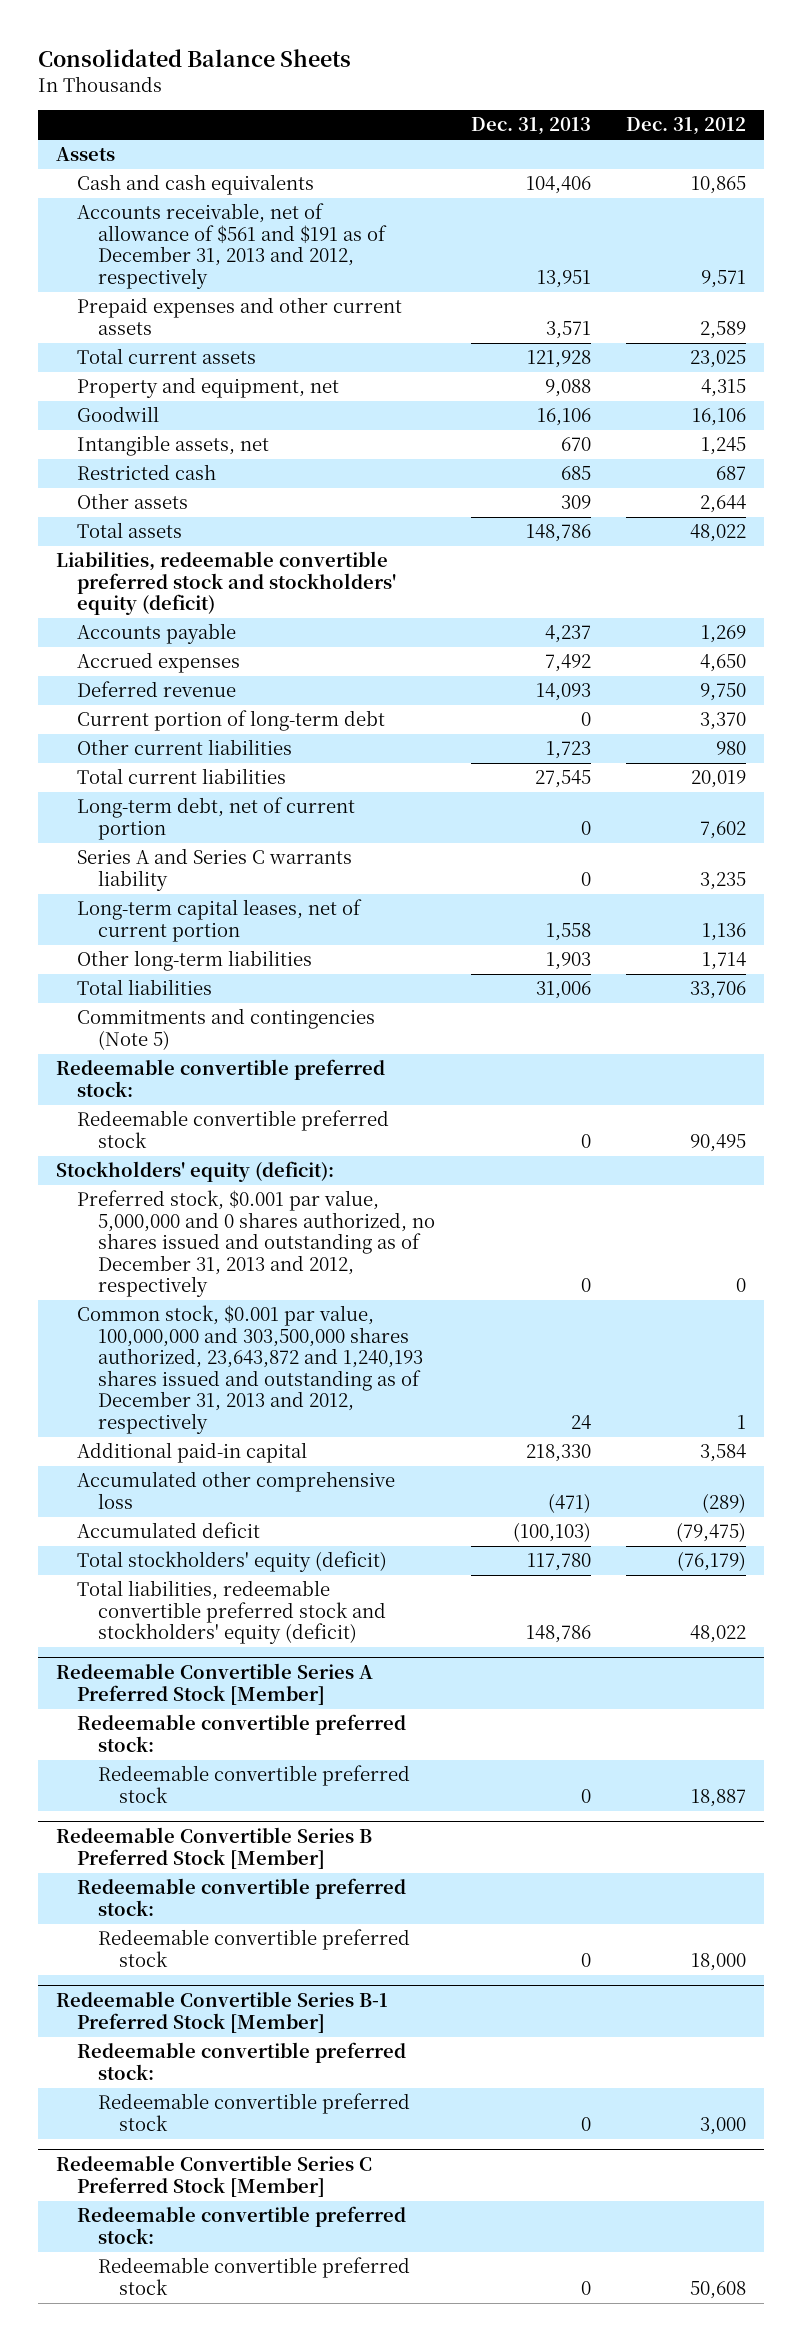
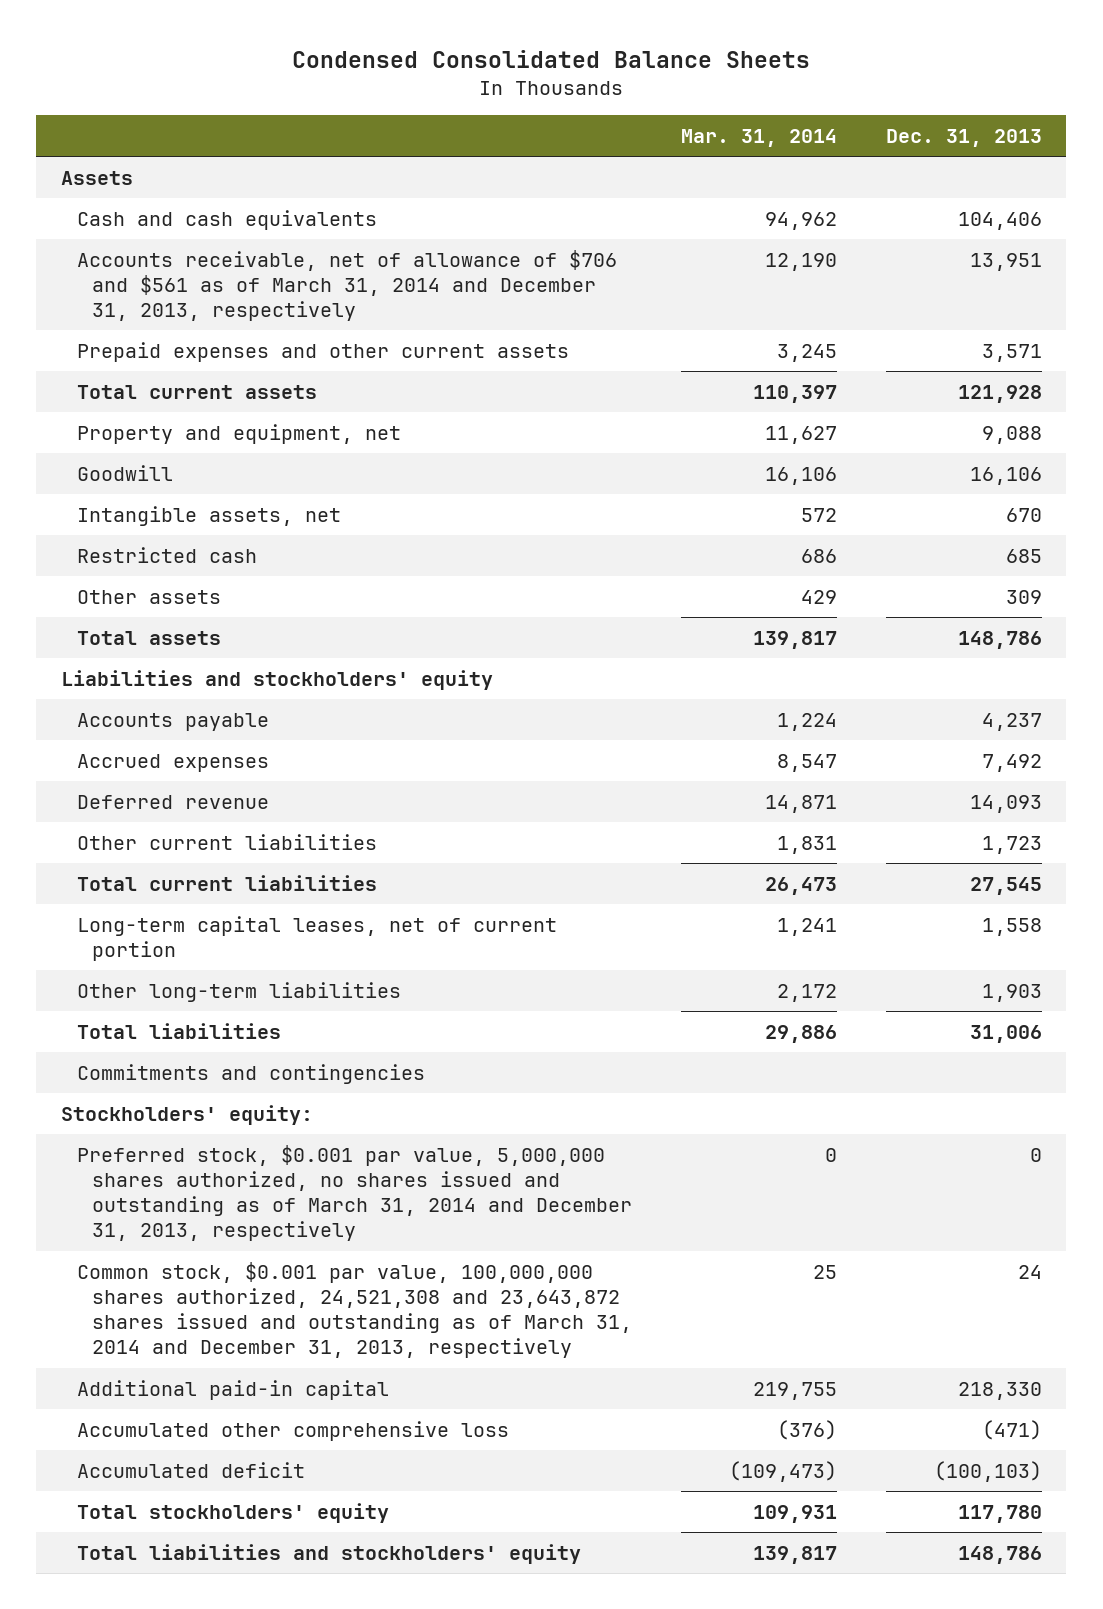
[37,48,351,67] Consolidated Balance Sheets -> [292,49,811,68] Condensed Consolidated Balance Sheets
[626,117,747,136] Dec. 31, 2012 -> none
none -> [681,128,838,147] Mar. 31, 2014
[76,203,387,289] Accounts receivable, net of allowance of $561 and $191 as of December 31, 2013 and 2012, respectively -> [76,249,617,322] Accounts receivable, net of allowance of $706 and $561 as of March 31, 2014 and December 31, 2013, respectively
[55,551,396,616] Liabilities, redeemable convertible preferred stock and stockholders' equity (deficit) -> [60,669,493,690] Liabilities and stockholders' equity
[76,710,385,732] Current portion of long-term debt -> none
[76,797,355,840] Long-term debt, net of current portion -> none
[76,848,352,891] Series A and Series C warrants liability -> none
[55,1059,385,1097] Redeemable convertible preferred stock: -> none
[76,1110,389,1148] Redeemable convertible preferred stock -> none
[76,1008,375,1050] Commitments and contingencies (Note 5) -> [76,1063,425,1084] Commitments and contingencies
[55,1161,334,1183] Stockholders' equity (deficit): -> [60,1104,313,1125] Stockholders' equity:
[76,1190,435,1298] Preferred stock, $0.001 par value, 5,000,000 and 0 shares authorized, no shares issued and outstanding as of December 31, 2013 and 2012, respectively -> [76,1144,633,1242] Preferred stock, $0.001 par value, 5,000,000 shares authorized, no shares issued and outstanding as of March 31, 2014 and December 31, 2013, respectively
[76,1305,423,1435] Common stock, $0.001 par value, 100,000,000 and 303,500,000 shares authorized, 23,643,872 and 1,240,193 shares issued and outstanding as of December 31, 2013 and 2012, respectively -> [76,1261,633,1359] Common stock, $0.001 par value, 100,000,000 shares authorized, 24,521,308 and 23,643,872 shares issued and outstanding as of March 31, 2014 and December 31, 2013, respectively
[55,1663,373,1705] Redeemable Convertible Series A Preferred Stock [Member] -> none
[76,1714,406,1752] Redeemable convertible preferred stock: -> none
[97,1765,410,1803] Redeemable convertible preferred stock -> none
[55,1827,372,1869] Redeemable Convertible Series B Preferred Stock [Member] -> none
[76,1878,406,1916] Redeemable convertible preferred stock: -> none
[97,1929,410,1967] Redeemable convertible preferred stock -> none
[55,1991,388,2033] Redeemable Convertible Series B-1 Preferred Stock [Member] -> none
[76,2042,406,2080] Redeemable convertible preferred stock: -> none
[97,2093,410,2131] Redeemable convertible preferred stock -> none
[55,2155,372,2197] Redeemable Convertible Series C Preferred Stock [Member] -> none
[76,2206,406,2244] Redeemable convertible preferred stock: -> none
[97,2257,410,2295] Redeemable convertible preferred stock -> none
[76,1551,387,1573] Total stockholders' equity (deficit) -> [76,1502,389,1523] Total stockholders' equity
[76,1580,386,1645] Total liabilities, redeemable convertible preferred stock and stockholders' equity (deficit) -> [76,1543,581,1564] Total liabilities and stockholders' equity

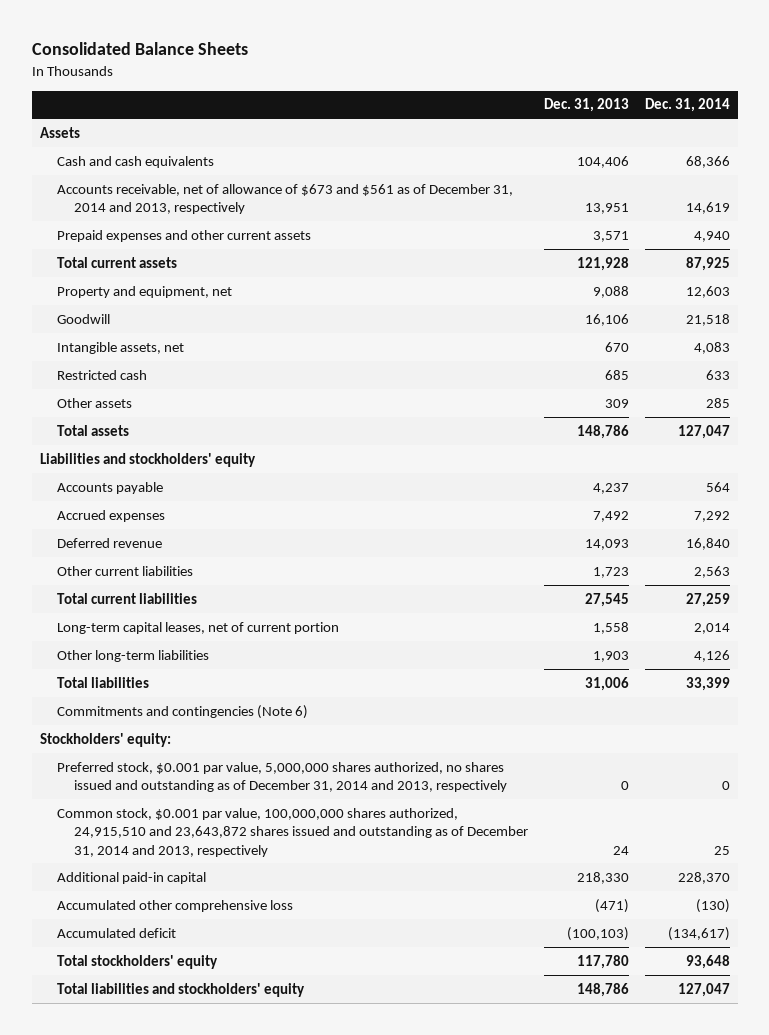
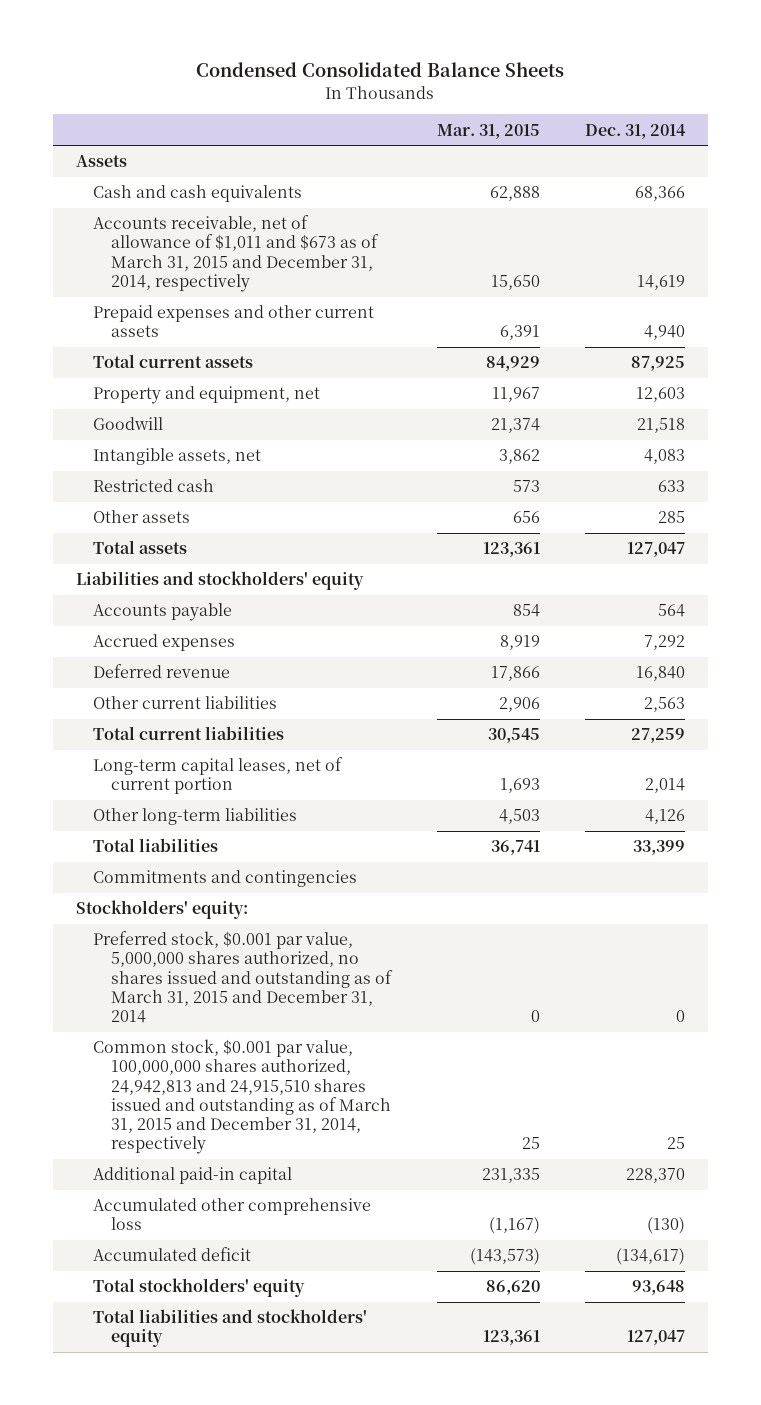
[31,42,248,56] Consolidated Balance Sheets -> [196,62,565,78] Condensed Consolidated Balance Sheets
[543,98,629,113] Dec. 31, 2013 -> none
none -> [436,123,540,139] Mar. 31, 2015
[56,183,513,215] Accounts receivable, net of allowance of $673 and $561 as of December 31, 2014 and 2013, respectively -> [93,215,379,292] Accounts receivable, net of allowance of $1,011 and $673 as of March 31, 2015 and December 31, 2014, respectively
[56,704,308,719] Commitments and contingencies (Note 6) -> [93,870,358,888] Commitments and contingencies
[56,761,507,793] Preferred stock, $0.001 par value, 5,000,000 shares authorized, no shares issued and outstanding as of December 31, 2014 and 2013, respectively -> [93,931,393,1023] Preferred stock, $0.001 par value, 5,000,000 shares authorized, no shares issued and outstanding as of March 31, 2015 and December 31, 2014
[56,807,528,857] Common stock, $0.001 par value, 100,000,000 shares authorized, 24,915,510 and 23,643,872 shares issued and outstanding as of December 31, 2014 and 2013, respectively -> [93,1039,391,1155] Common stock, $0.001 par value, 100,000,000 shares authorized, 24,942,813 and 24,915,510 shares issued and outstanding as of March 31, 2015 and December 31, 2014, respectively

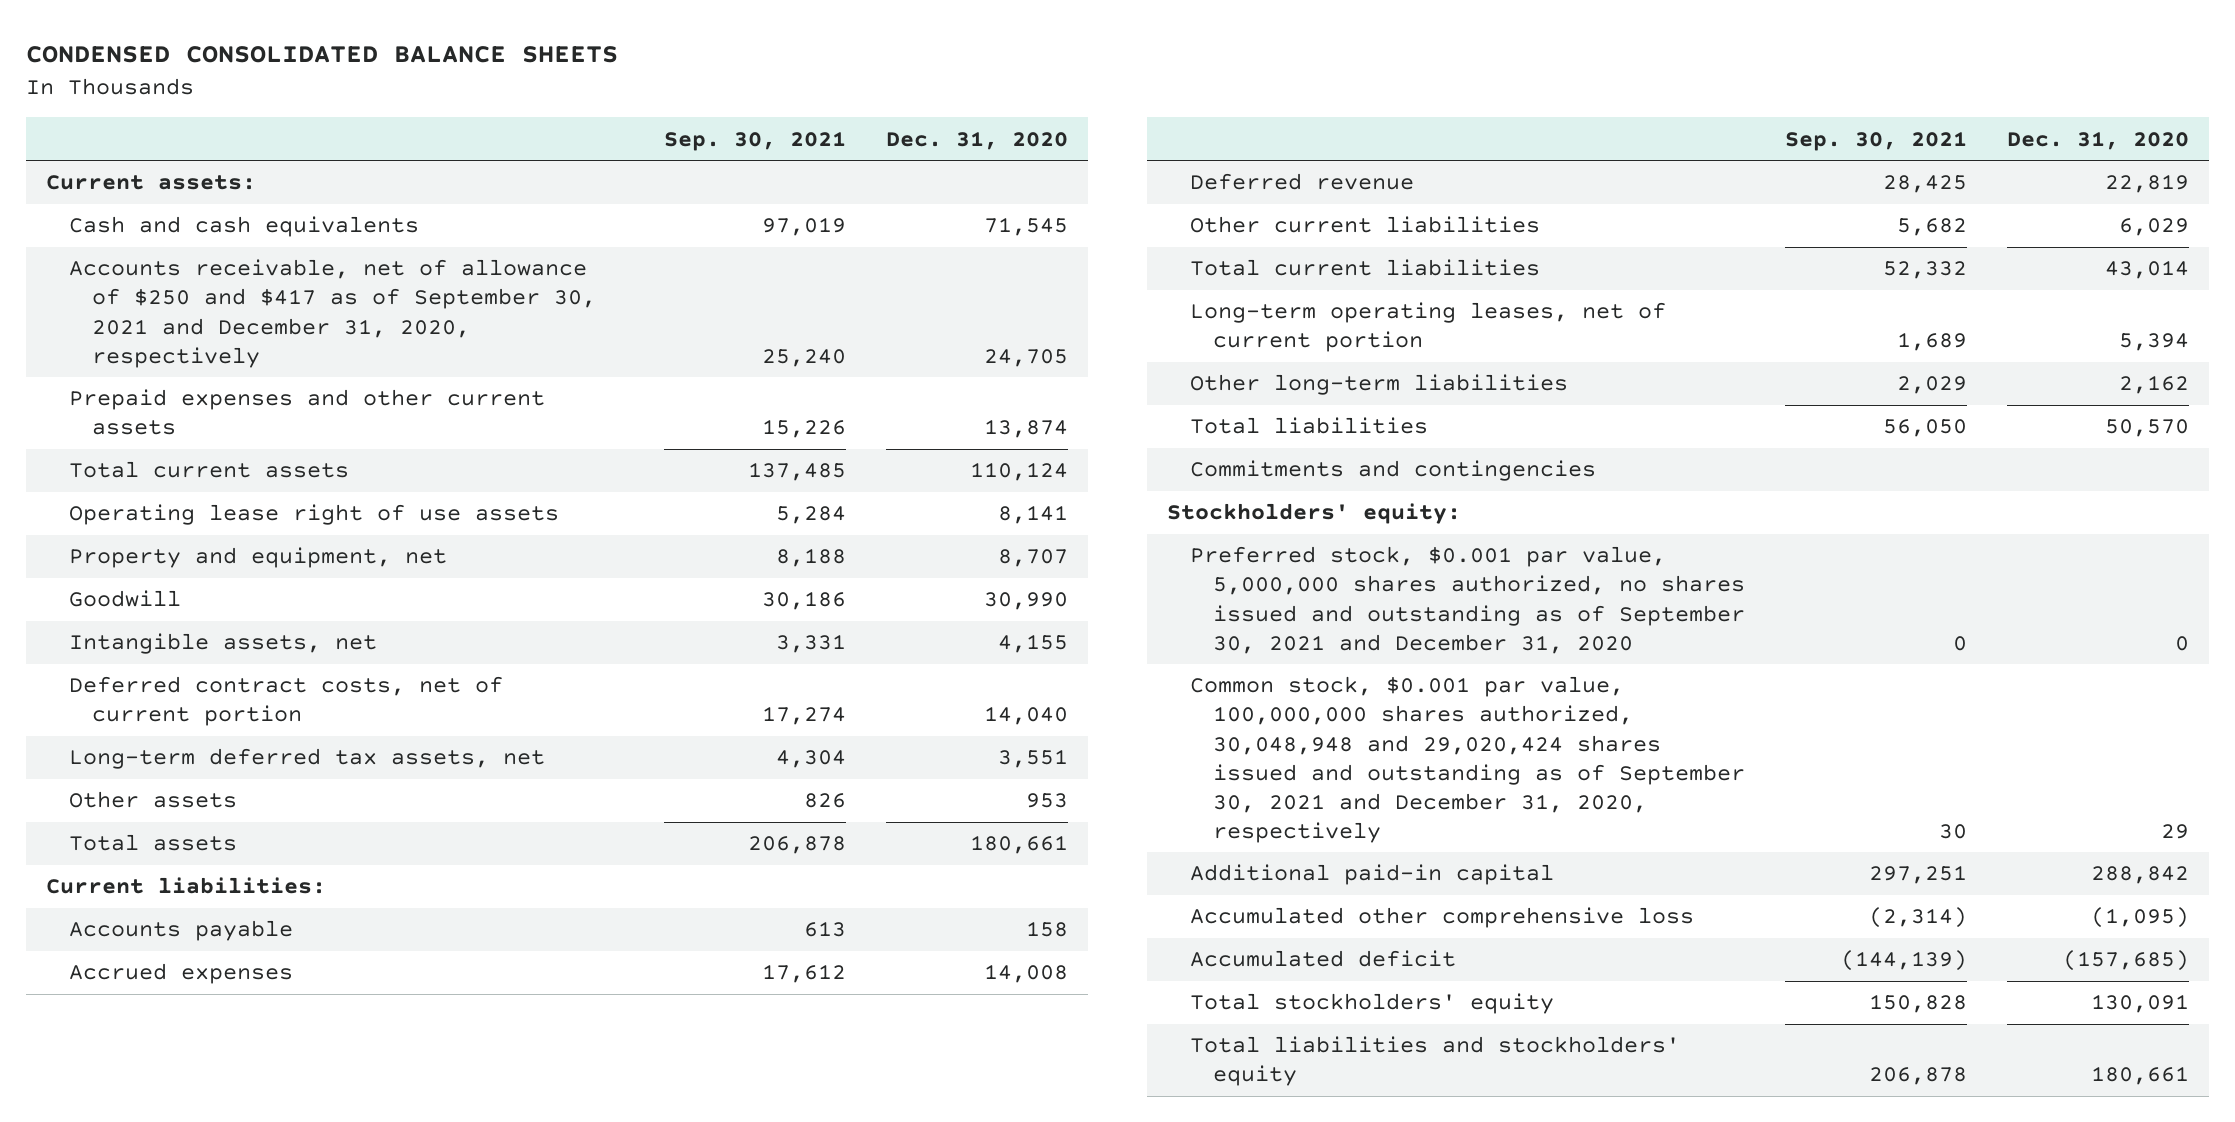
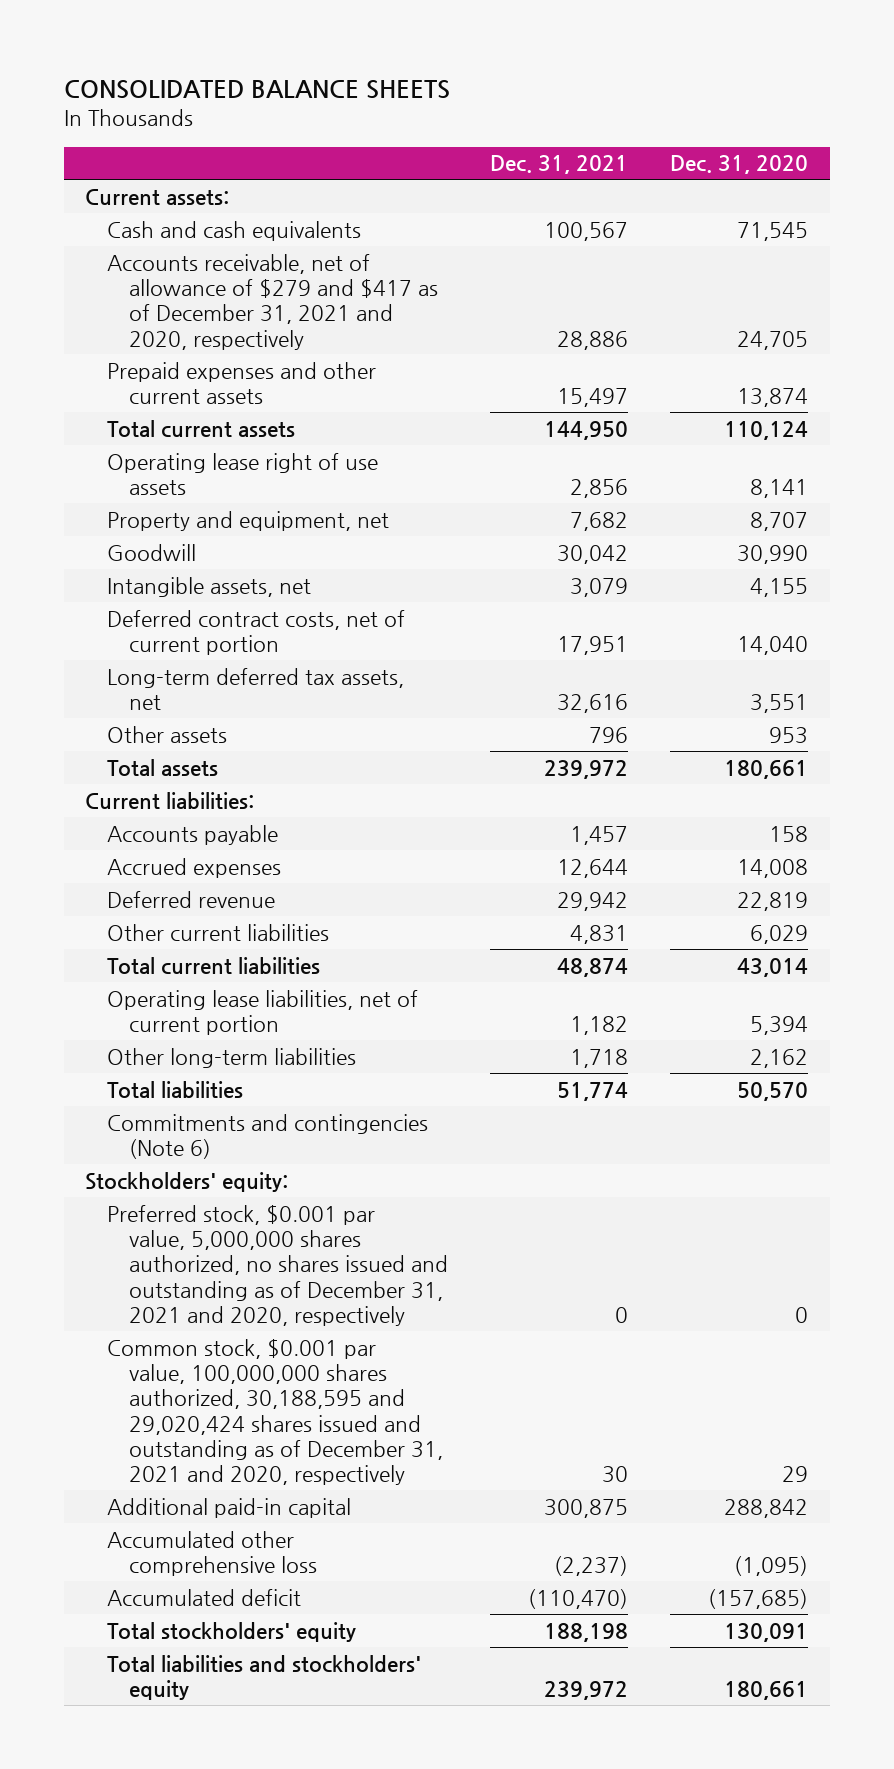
[25,46,618,64] CONDENSED CONSOLIDATED BALANCE SHEETS -> [64,80,451,100] CONSOLIDATED BALANCE SHEETS
[664,130,847,151] Sep. 30, 2021 -> none
none -> [490,155,629,175] Dec. 31, 2021
[68,259,597,368] Accounts receivable, net of allowance of $250 and $417 as of September 30, 2021 and December 31, 2020, respectively -> [107,253,438,350] Accounts receivable, net of allowance of $279 and $417 as of December 31, 2021 and 2020, respectively
[1189,302,1666,353] Long-term operating leases, net of current portion -> [107,989,419,1035] Operating lease liabilities, net of current portion
[1189,460,1596,482] Commitments and contingencies -> [107,1113,429,1159] Commitments and contingencies (Note 6)
[1189,546,1746,654] Preferred stock, $0.001 par value, 5,000,000 shares authorized, no shares issued and outstanding as of September 30, 2021 and December 31, 2020 -> [107,1204,448,1326] Preferred stock, $0.001 par value, 5,000,000 shares authorized, no shares issued and outstanding as of December 31, 2021 and 2020, respectively
[1189,676,1746,843] Common stock, $0.001 par value, 100,000,000 shares authorized, 30,048,948 and 29,020,424 shares issued and outstanding as of September 30, 2021 and December 31, 2020, respectively -> [107,1338,443,1486] Common stock, $0.001 par value, 100,000,000 shares authorized, 30,188,595 and 29,020,424 shares issued and outstanding as of December 31, 2021 and 2020, respectively

